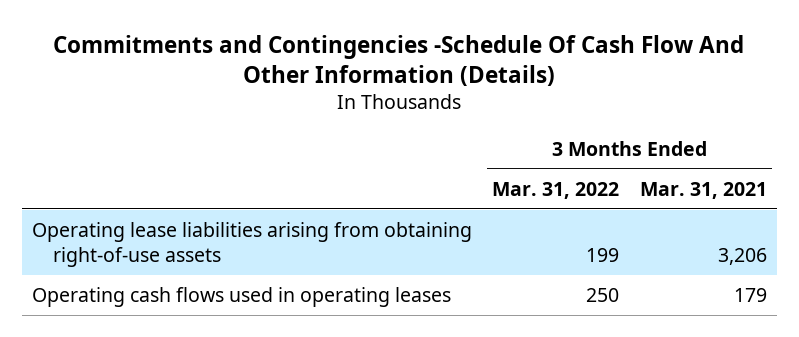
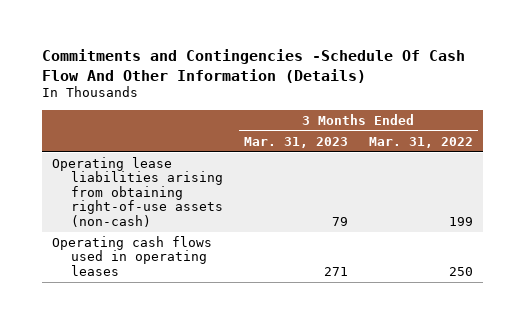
[639,181,767,199] Mar. 31, 2021 -> none
none -> [244,136,349,148] Mar. 31, 2023
[32,221,473,267] Operating lease liabilities arising from obtaining right-of-use assets -> [52,157,224,227] Operating lease liabilities arising from obtaining right-of-use assets (non-cash)

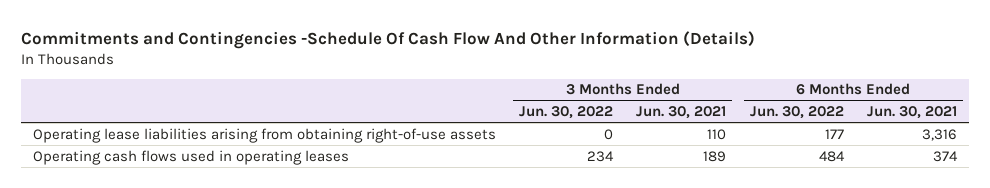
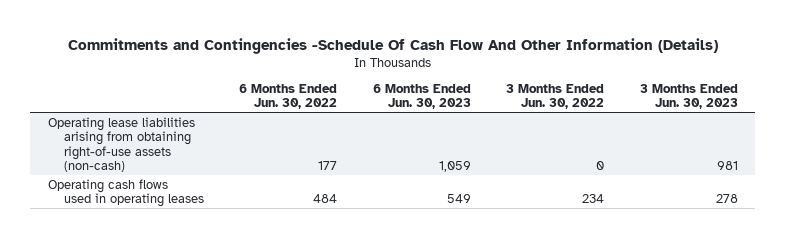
[636,105,727,119] Jun. 30, 2021 -> none
[867,105,958,119] Jun. 30, 2021 -> none
none -> [372,83,471,110] 6 Months Ended Jun. 30, 2023
none -> [639,83,738,110] 3 Months Ended Jun. 30, 2023
[32,127,496,143] Operating lease liabilities arising from obtaining right-of-use assets -> [48,116,196,173] Operating lease liabilities arising from obtaining right-of-use assets (non-cash)

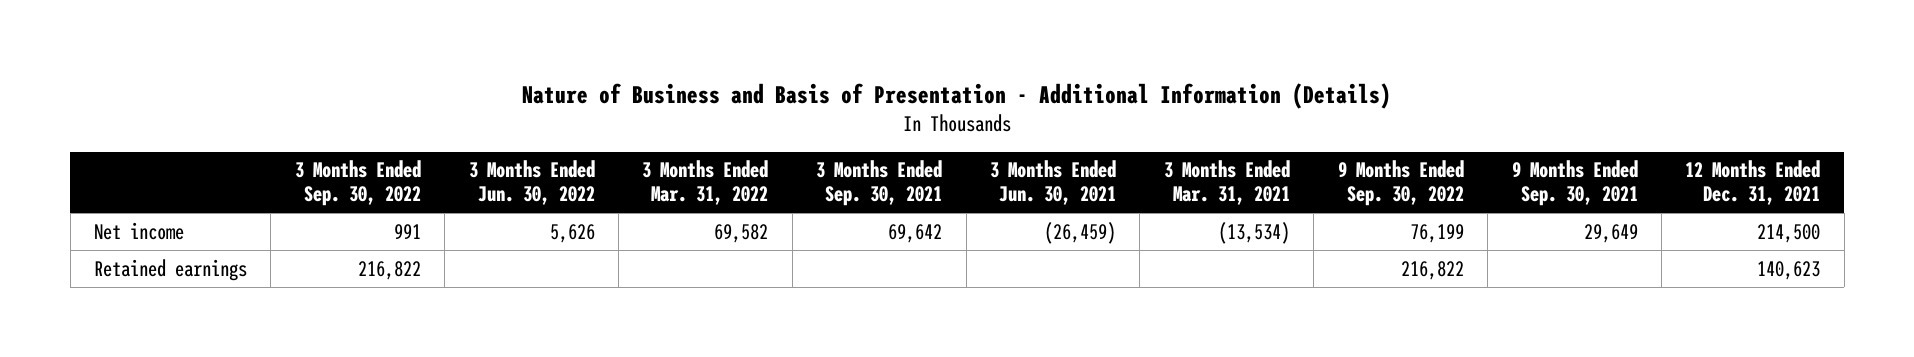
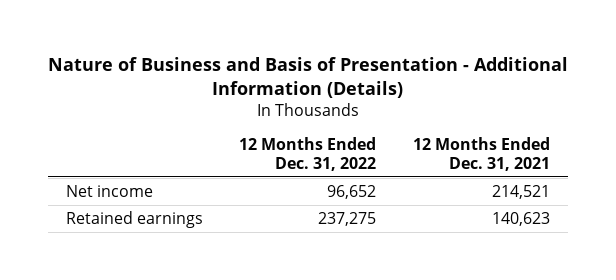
[294,160,421,207] 3 Months Ended Sep. 30, 2022 -> none
[468,160,595,206] 3 Months Ended Jun. 30, 2022 -> none
[642,160,769,206] 3 Months Ended Mar. 31, 2022 -> none
[816,160,943,207] 3 Months Ended Sep. 30, 2021 -> none
[990,160,1117,206] 3 Months Ended Jun. 30, 2021 -> none
[1163,160,1290,206] 3 Months Ended Mar. 31, 2021 -> none
[1337,160,1464,207] 9 Months Ended Sep. 30, 2022 -> none
[1511,160,1638,207] 9 Months Ended Sep. 30, 2021 -> none
none -> [239,136,377,171] 12 Months Ended Dec. 31, 2022
[1757,223,1821,243] 214,500 -> [491,184,550,199] 214,521

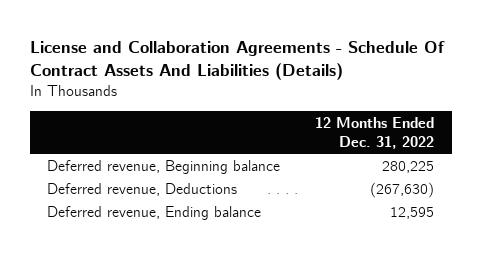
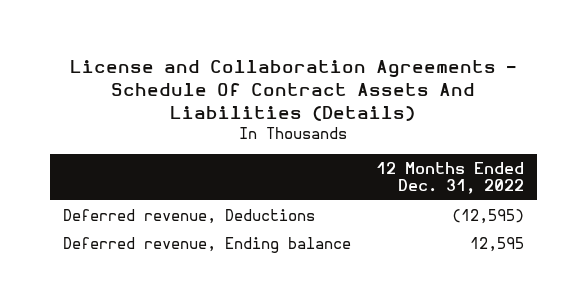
[47,159,281,174] Deferred revenue, Beginning balance -> none
[370,181,435,198] (267,630) -> [452,208,525,224] (12,595)

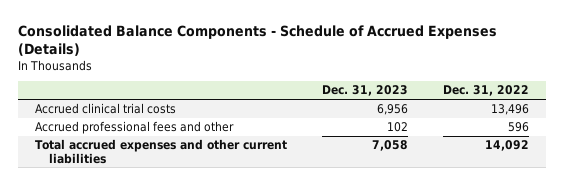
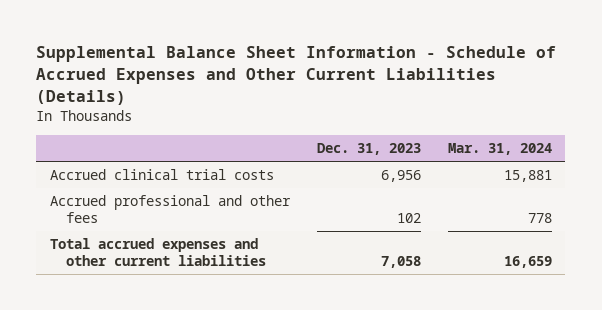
[17,24,497,56] Consolidated Balance Components - Schedule of Accrued Expenses (Details) -> [36,46,557,105] Supplemental Balance Sheet Information - Schedule of Accrued Expenses and Other Current Liabilities (Details)
[442,85,529,97] Dec. 31, 2022 -> none
none -> [447,142,552,155] Mar. 31, 2024
[35,121,235,135] Accrued professional fees and other -> [49,195,291,223] Accrued professional and other fees

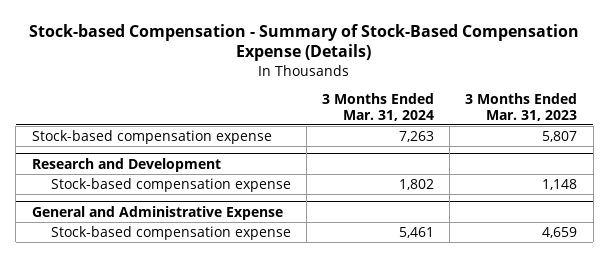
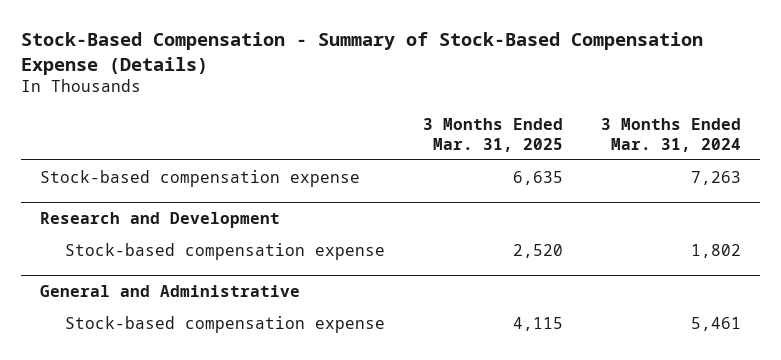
[29,23,580,62] Stock-based Compensation - Summary of Stock-Based Compensation Expense (Details) -> [20,31,703,75] Stock-Based Compensation - Summary of Stock-Based Compensation Expense (Details)
[465,92,578,121] 3 Months Ended Mar. 31, 2023 -> none
none -> [423,118,564,152] 3 Months Ended Mar. 31, 2025
[31,205,283,220] General and Administrative Expense -> [39,285,300,298] General and Administrative

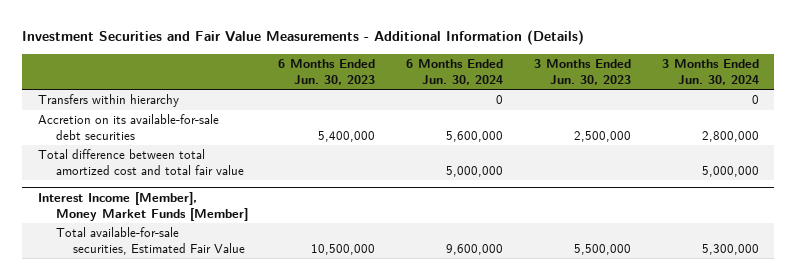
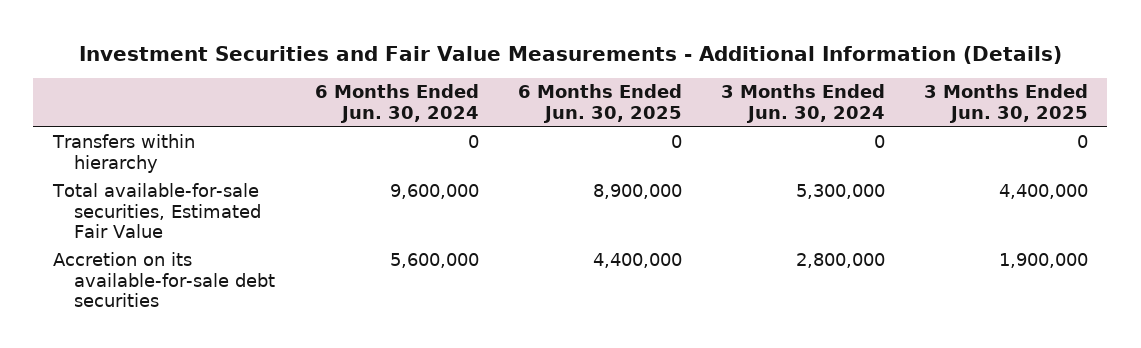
[278,58,376,85] 6 Months Ended Jun. 30, 2023 -> none
[534,58,632,85] 3 Months Ended Jun. 30, 2023 -> none
none -> [517,84,682,123] 6 Months Ended Jun. 30, 2025
none -> [923,84,1088,123] 3 Months Ended Jun. 30, 2025
[37,149,244,175] Total difference between total amortized cost and total fair value -> none
[37,192,248,221] Interest Income [Member], Money Market Funds [Member] -> none
[37,114,219,140] Accretion on its available-for-sale debt securities -> [52,252,276,308] Accretion on its available-for-sale debt securities

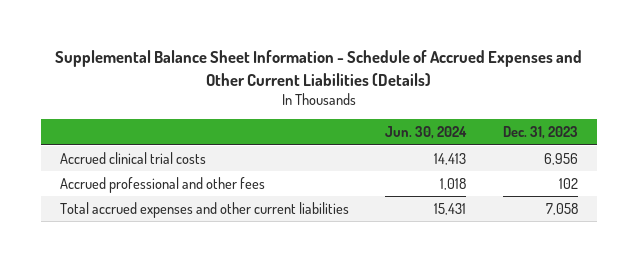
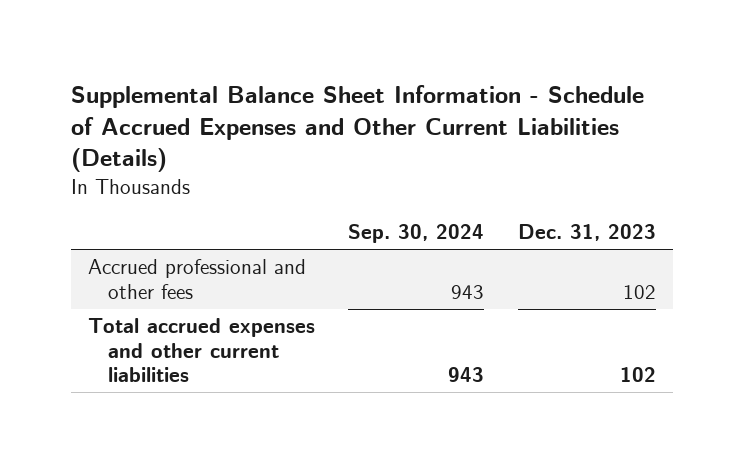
[385,126,468,140] Jun. 30, 2024 -> none
none -> [348,223,485,243] Sep. 30, 2024
[59,151,206,164] Accrued clinical trial costs -> none
[546,202,579,215] 7,058 -> [620,366,657,382] 102

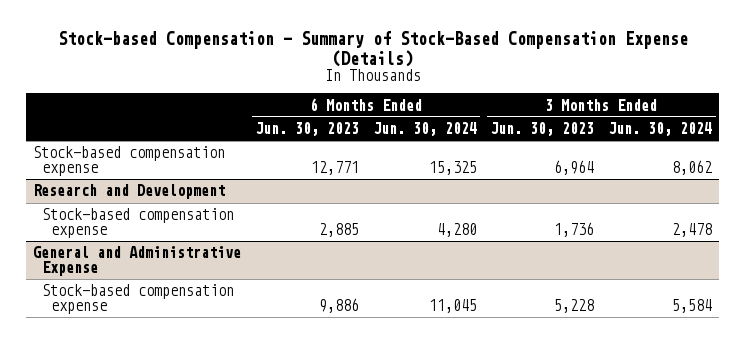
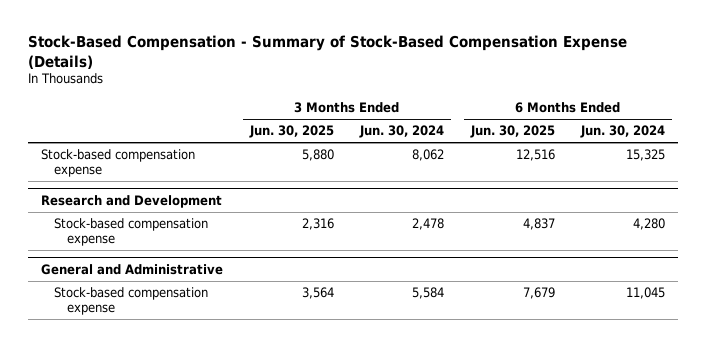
[57,31,688,67] Stock-based Compensation - Summary of Stock-Based Compensation Expense (Details) -> [27,35,627,69] Stock-Based Compensation - Summary of Stock-Based Compensation Expense (Details)
[255,122,360,137] Jun. 30, 2023 -> none
[490,122,595,137] Jun. 30, 2023 -> none
none -> [248,125,334,139] Jun. 30, 2025
none -> [469,125,555,139] Jun. 30, 2025
[33,246,242,276] General and Administrative Expense -> [41,263,224,275] General and Administrative

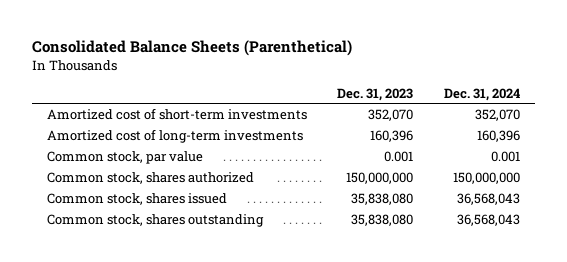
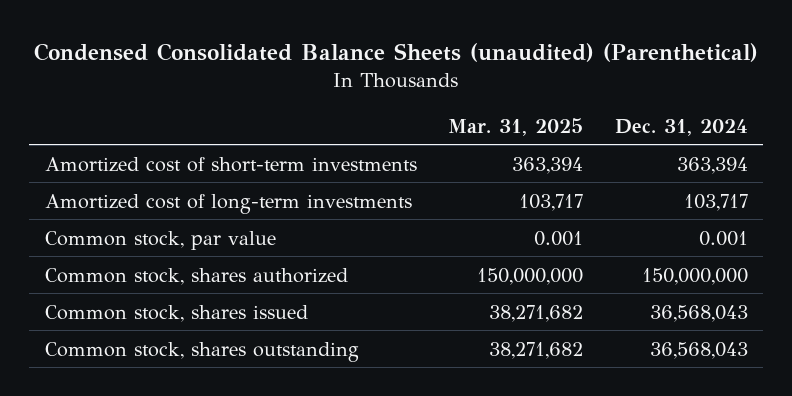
[32,40,353,57] Consolidated Balance Sheets (Parenthetical) -> [34,43,759,63] Condensed Consolidated Balance Sheets (unaudited) (Parenthetical)
[337,87,414,101] Dec. 31, 2023 -> none
none -> [448,117,584,136] Mar. 31, 2025
[474,108,520,121] 352,070 -> [676,156,748,174] 363,394
[476,129,520,142] 160,396 -> [683,193,748,211] 103,717

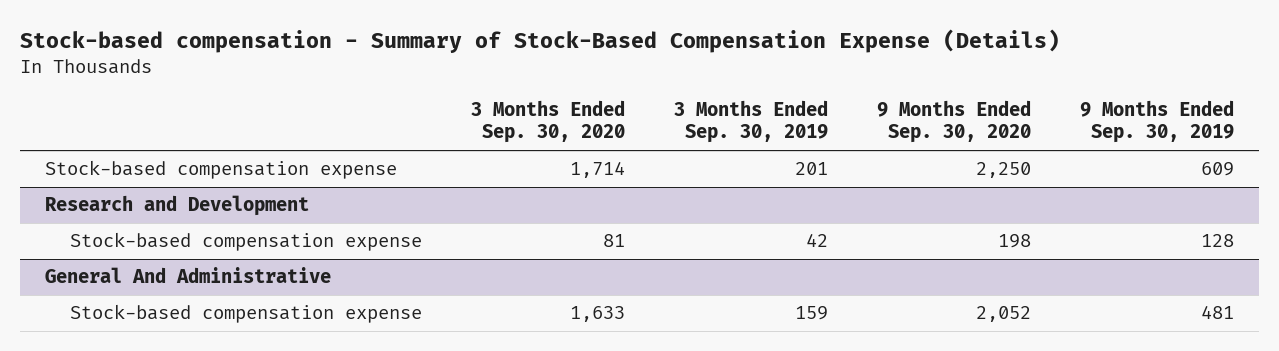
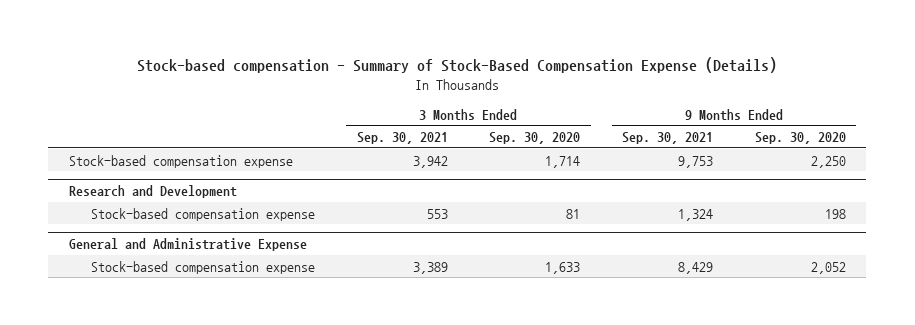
[674,99,829,144] 3 Months Ended Sep. 30, 2019 -> none
[1080,99,1235,144] 9 Months Ended Sep. 30, 2019 -> none
none -> [356,131,448,144] Sep. 30, 2021
none -> [621,131,713,144] Sep. 30, 2021
[44,267,331,284] General And Administrative -> [69,237,308,251] General and Administrative Expense

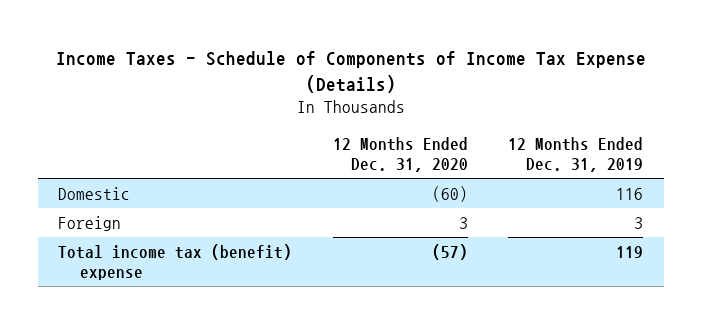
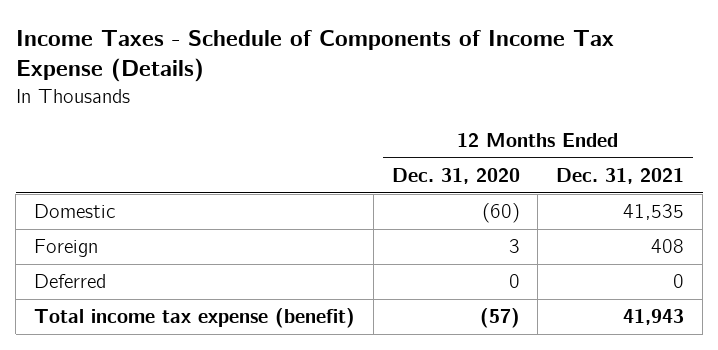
[508,136,644,173] 12 Months Ended Dec. 31, 2019 -> none
none -> [556,167,685,184] Dec. 31, 2021
none -> [34,274,107,289] Deferred
[58,243,293,281] Total income tax (benefit) expense -> [34,308,356,329] Total income tax expense (benefit)

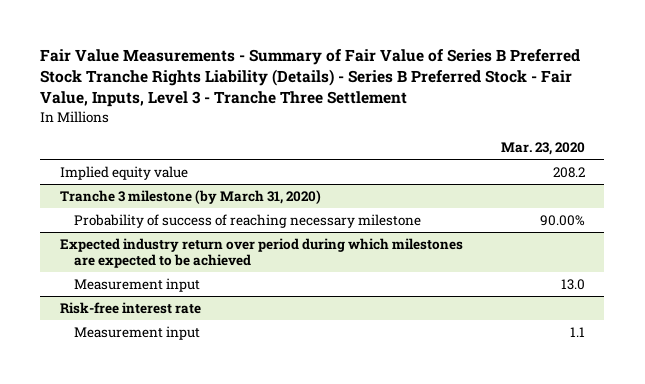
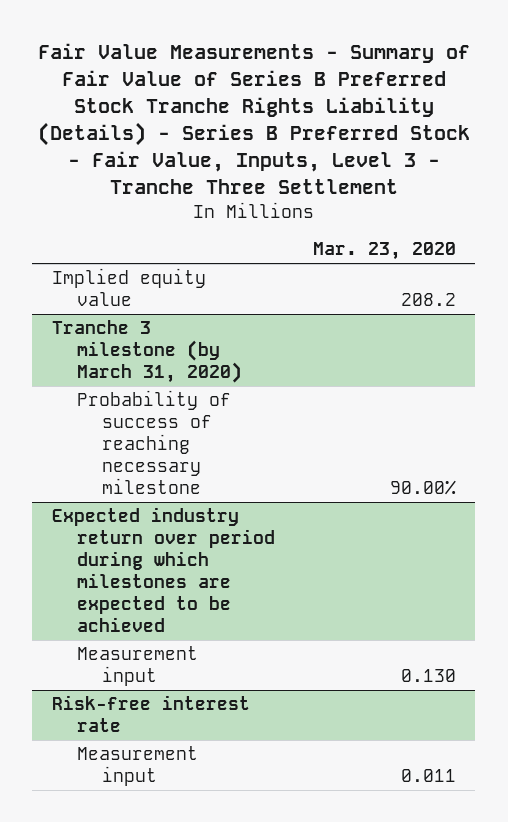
[561,278,586,290] 13.0 -> [400,669,456,683] 0.130
[570,326,586,337] 1.1 -> [400,769,456,783] 0.011

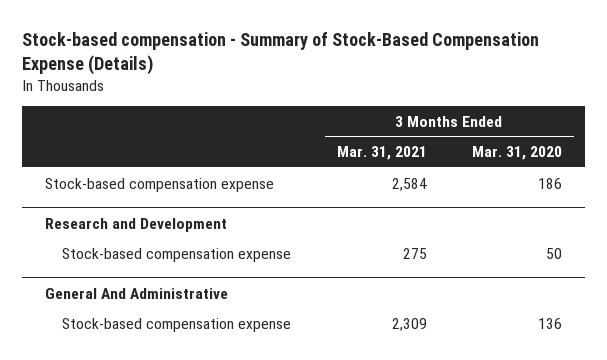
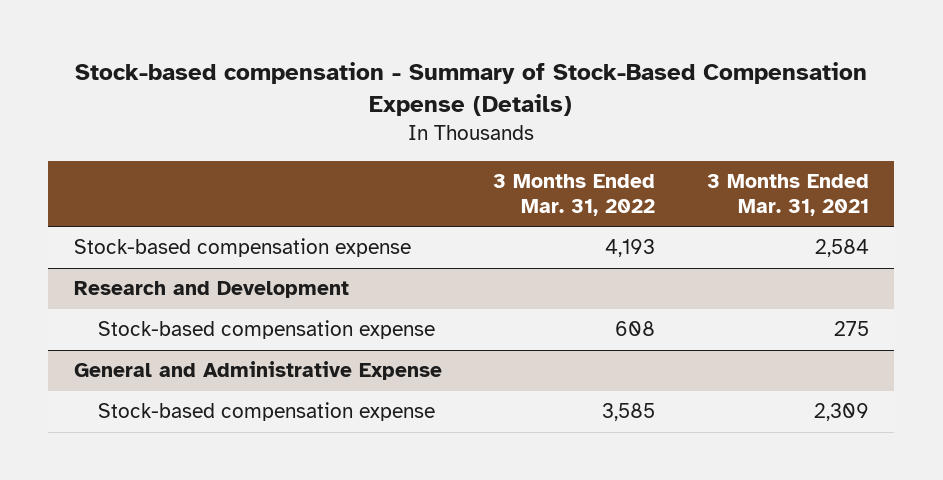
[472,146,563,161] Mar. 31, 2020 -> none
none -> [493,173,656,216] 3 Months Ended Mar. 31, 2022
[44,287,228,299] General And Administrative -> [73,361,442,381] General and Administrative Expense

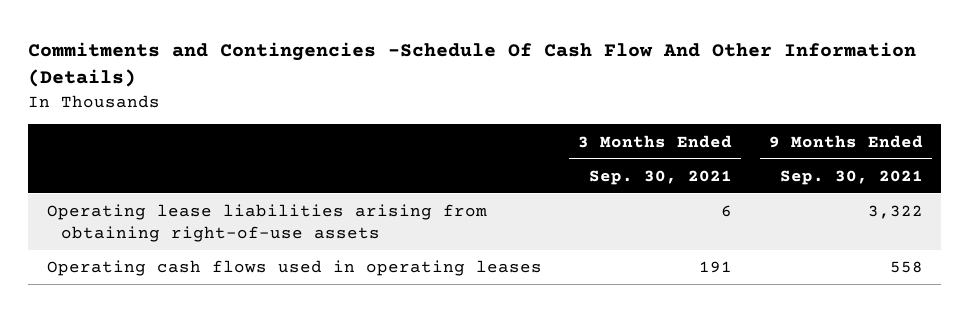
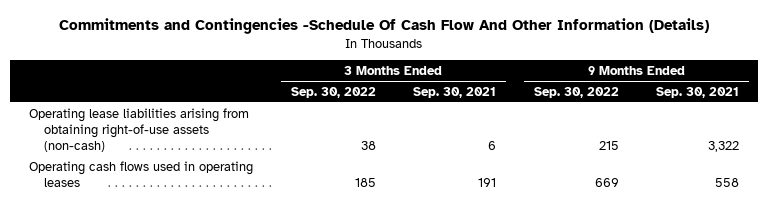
none -> [290,86,376,98] Sep. 30, 2022
none -> [533,86,619,98] Sep. 30, 2022
[46,204,487,242] Operating lease liabilities arising from obtaining right-of-use assets -> [29,107,250,152] Operating lease liabilities arising from obtaining right-of-use assets (non-cash)

